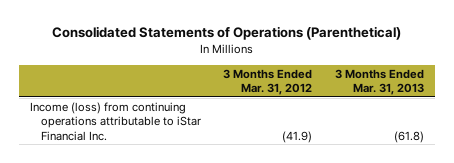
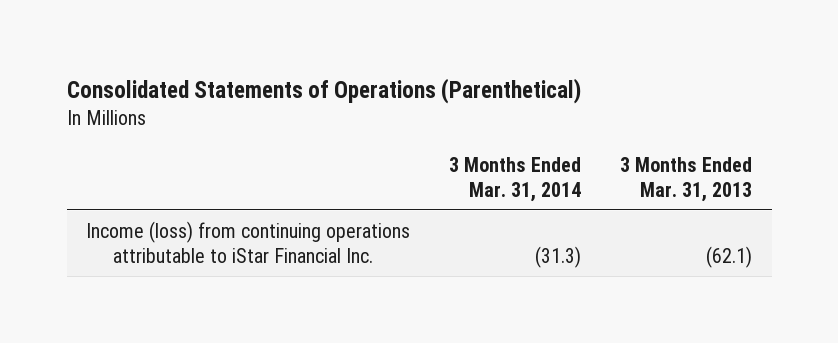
[223,68,313,95] 3 Months Ended Mar. 31, 2012 -> none
none -> [449,156,582,203] 3 Months Ended Mar. 31, 2014
[393,130,424,143] (61.8) -> [706,246,753,269] (62.1)

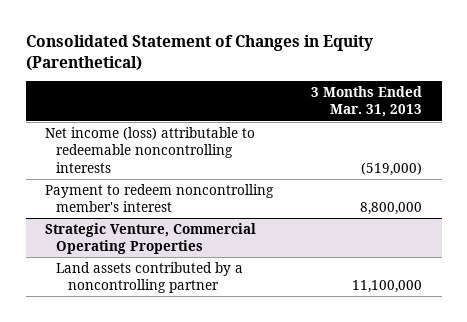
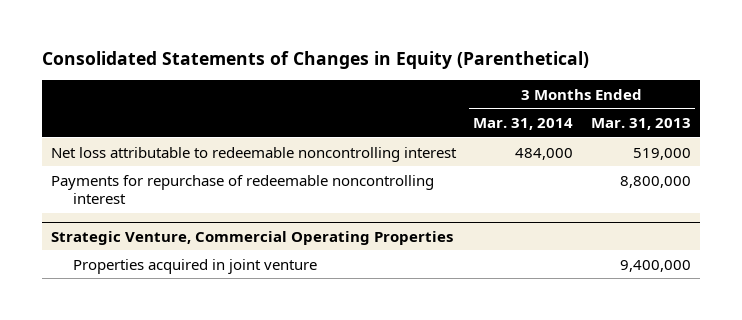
[25,34,373,71] Consolidated Statement of Changes in Equity (Parenthetical) -> [41,51,589,70] Consolidated Statements of Changes in Equity (Parenthetical)
none -> [473,118,574,131] Mar. 31, 2014
[44,126,255,173] Net income (loss) attributable to redeemable noncontrolling interests -> [50,146,457,162] Net loss attributable to redeemable noncontrolling interest
[361,161,423,176] (519,000) -> [632,147,691,160] 519,000
[44,183,274,213] Payment to redeem noncontrolling member's interest -> [50,174,434,204] Payments for repurchase of redeemable noncontrolling interest
[56,261,244,294] Land assets contributed by a noncontrolling partner -> none
none -> [73,258,318,274] Properties acquired in joint venture

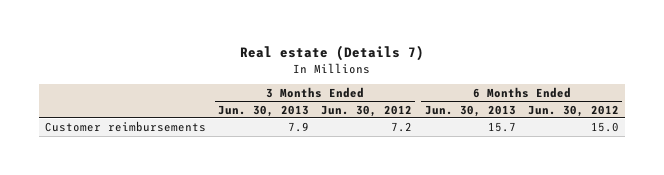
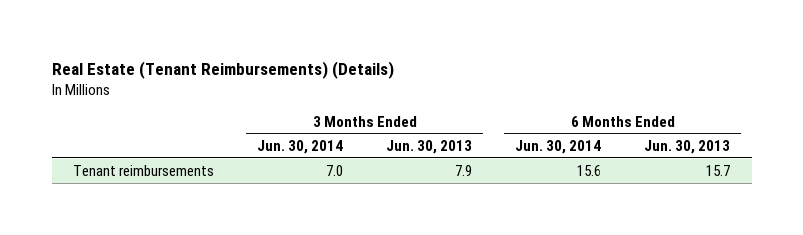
[239,44,424,61] Real estate (Details 7) -> [51,60,394,79] Real Estate (Tenant Reimbursements) (Details)
[321,104,413,117] Jun. 30, 2012 -> none
[527,104,619,117] Jun. 30, 2012 -> none
none -> [257,140,344,155] Jun. 30, 2014
none -> [515,140,602,155] Jun. 30, 2014
[44,121,206,133] Customer reimbursements -> [73,165,215,177] Tenant reimbursements

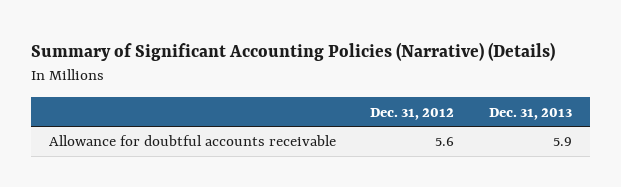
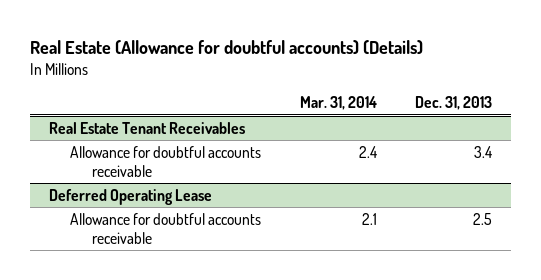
[31,42,556,62] Summary of Significant Accounting Policies (Narrative) (Details) -> [29,39,423,55] Real Estate (Allowance for doubtful accounts) (Details)
[370,107,455,120] Dec. 31, 2012 -> none
none -> [299,96,377,111] Mar. 31, 2014
none -> [48,121,245,134] Real Estate Tenant Receivables
[553,137,573,147] 5.9 -> [473,145,493,158] 3.4
none -> [48,188,212,205] Deferred Operating Lease
none -> [70,212,262,244] Allowance for doubtful accounts receivable

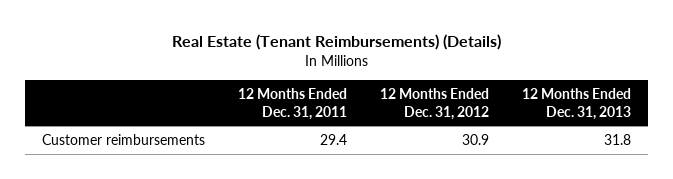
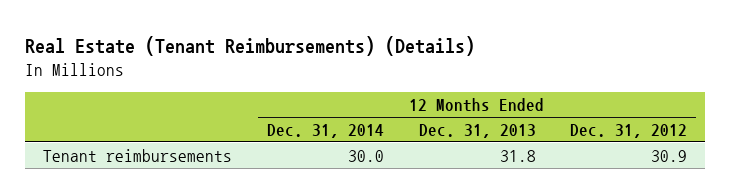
[238,88,348,120] 12 Months Ended Dec. 31, 2011 -> none
none -> [266,123,384,138] Dec. 31, 2014
[41,133,205,145] Customer reimbursements -> [42,148,232,162] Tenant reimbursements

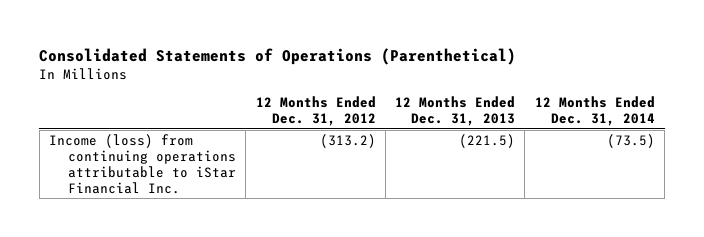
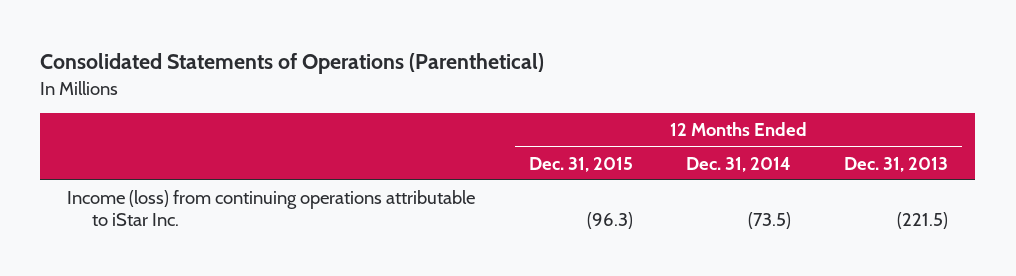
[255,96,376,127] 12 Months Ended Dec. 31, 2012 -> none
none -> [528,156,633,172] Dec. 31, 2015
[49,133,236,194] Income (loss) from continuing operations attributable to iStar Financial Inc. -> [67,190,476,226] Income (loss) from continuing operations attributable to iStar Inc.

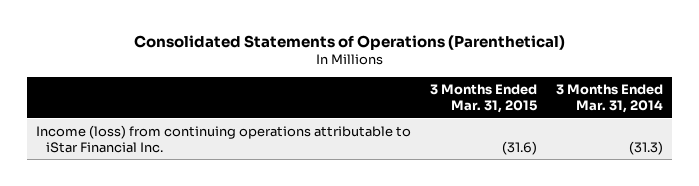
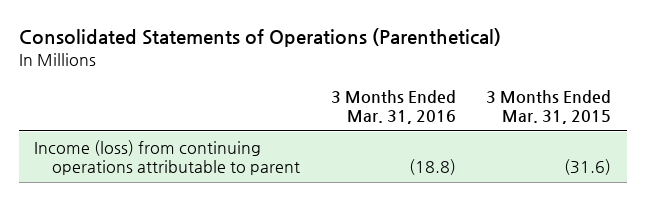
[556,84,664,114] 3 Months Ended Mar. 31, 2014 -> none
none -> [330,89,456,124] 3 Months Ended Mar. 31, 2016
[36,124,412,153] Income (loss) from continuing operations attributable to iStar Financial Inc. -> [34,140,301,175] Income (loss) from continuing operations attributable to parent

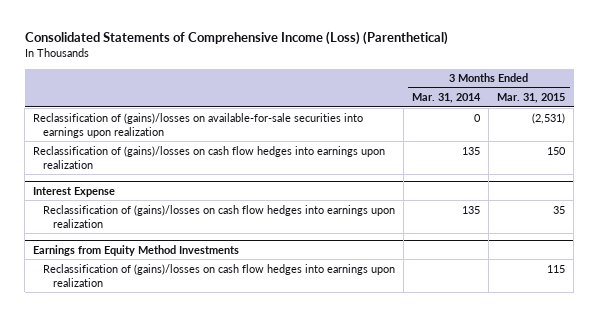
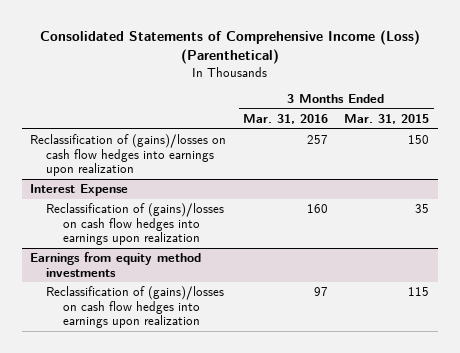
[412,93,482,104] Mar. 31, 2014 -> none
none -> [242,114,328,125] Mar. 31, 2016
[33,112,364,138] Reclassification of (gains)/losses on available-for-sale securities into earnings upon realization -> none
[33,244,240,256] Earnings from Equity Method Investments -> [30,252,202,277] Earnings from equity method investments

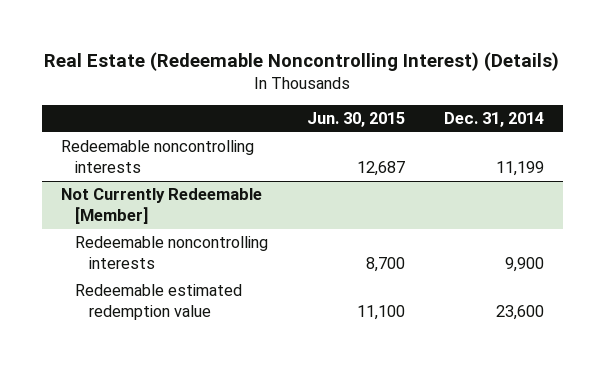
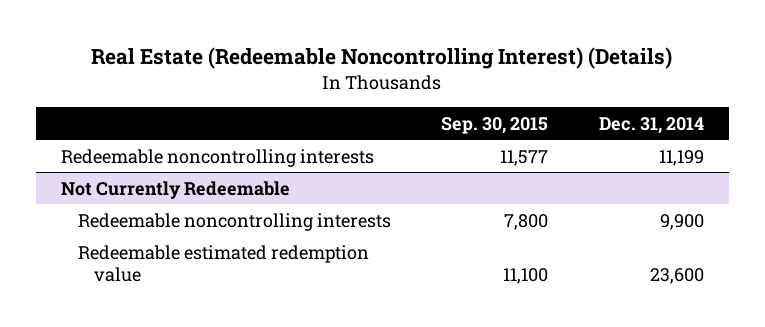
[306,112,405,128] Jun. 30, 2015 -> none
none -> [441,116,549,134] Sep. 30, 2015
[61,188,263,225] Not Currently Redeemable [Member] -> [61,180,291,199] Not Currently Redeemable

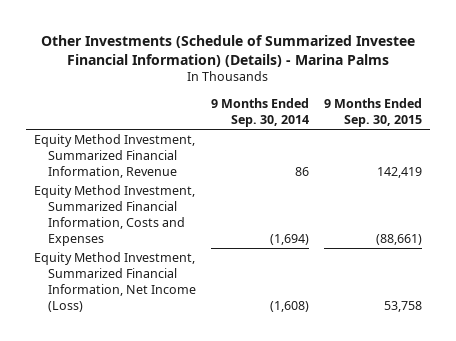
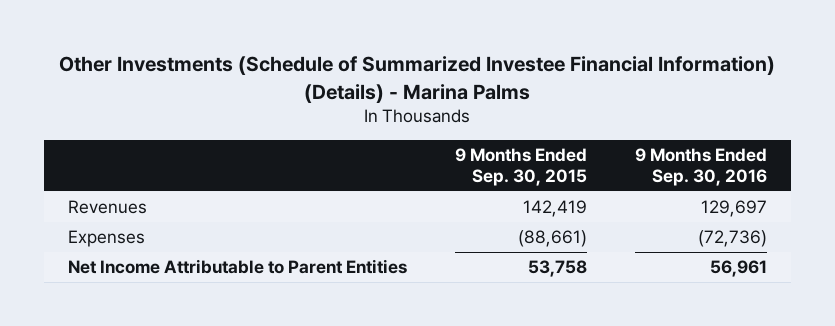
[211,98,310,127] 9 Months Ended Sep. 30, 2014 -> none
none -> [634,148,767,186] 9 Months Ended Sep. 30, 2016
[33,134,195,178] Equity Method Investment, Summarized Financial Information, Revenue -> [67,200,147,215] Revenues
[33,185,195,246] Equity Method Investment, Summarized Financial Information, Costs and Expenses -> [67,230,145,248] Expenses
[33,252,196,312] Equity Method Investment, Summarized Financial Information, Net Income (Loss) -> [67,259,407,275] Net Income Attributable to Parent Entities

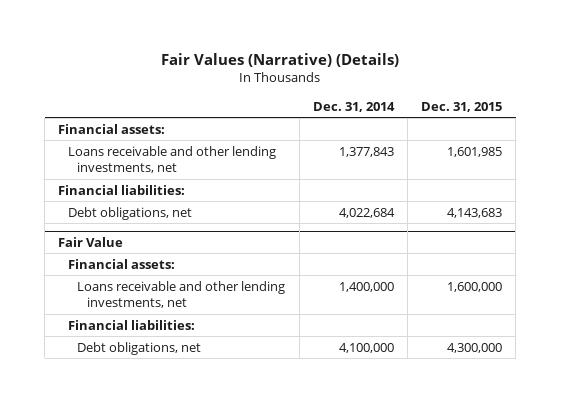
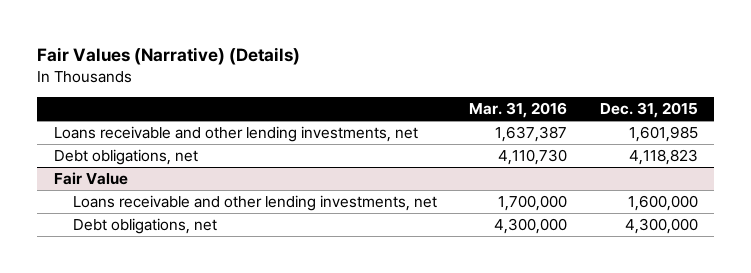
[312,101,395,112] Dec. 31, 2014 -> none
none -> [469,102,568,119] Mar. 31, 2016
[58,123,166,134] Financial assets: -> none
[58,184,186,195] Financial liabilities: -> none
[447,207,503,218] 4,143,683 -> [628,149,698,166] 4,118,823
[67,258,175,269] Financial assets: -> none
[67,319,195,330] Financial liabilities: -> none

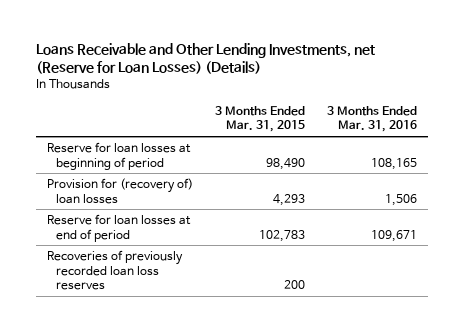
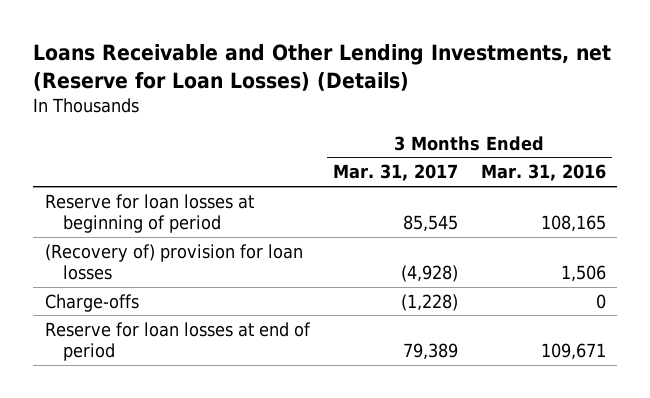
[215,105,306,133] 3 Months Ended Mar. 31, 2015 -> none
none -> [332,164,458,182] Mar. 31, 2017
[46,178,193,204] Provision for (recovery of) loan losses -> [44,243,303,280] (Recovery of) provision for loan losses
none -> [44,293,139,312] Charge-offs
[46,250,183,291] Recoveries of previously recorded loan loss reserves -> none

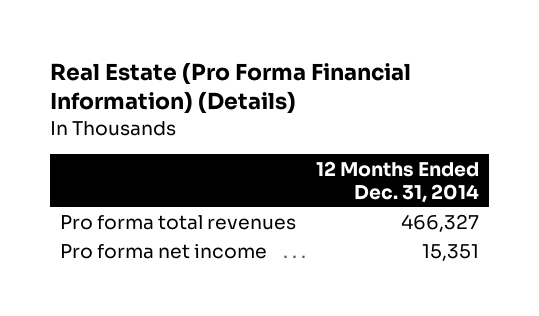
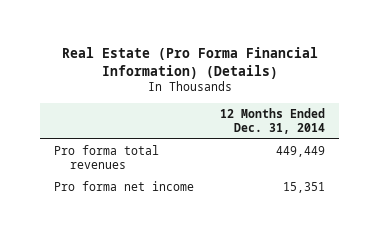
[401,214,480,233] 466,327 -> [276,145,326,157] 449,449

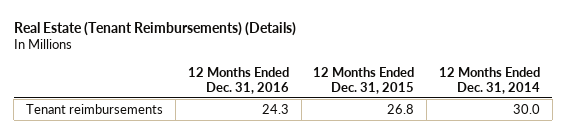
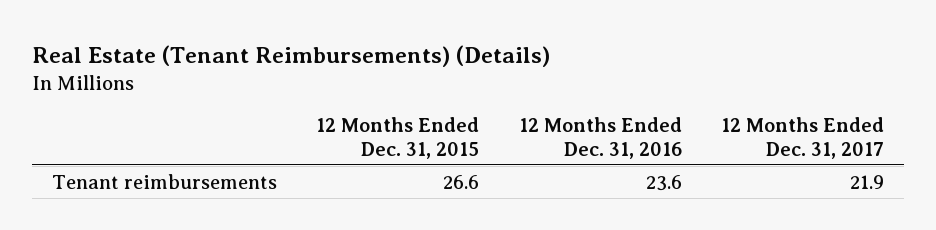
[439,66,541,94] 12 Months Ended Dec. 31, 2014 -> none
none -> [721,117,885,159] 12 Months Ended Dec. 31, 2017
[261,103,289,114] 24.3 -> [645,174,682,191] 23.6
[387,103,415,114] 26.8 -> [443,174,480,189] 26.6

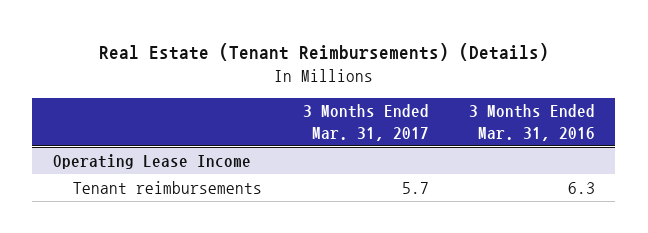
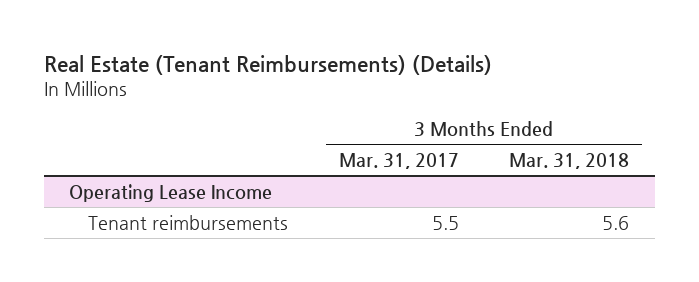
[469,104,596,141] 3 Months Ended Mar. 31, 2016 -> none
none -> [509,152,630,169] Mar. 31, 2018
[401,181,429,194] 5.7 -> [431,215,459,230] 5.5

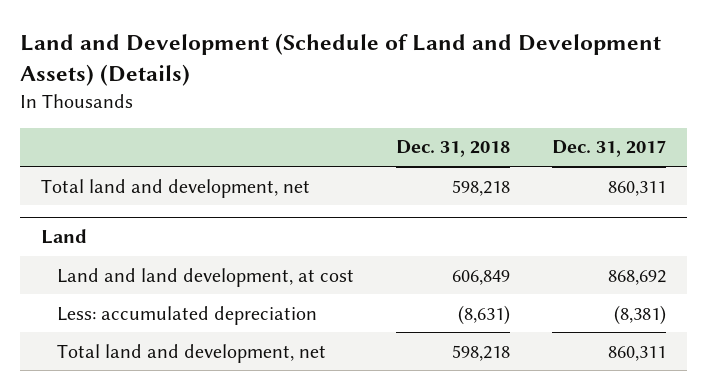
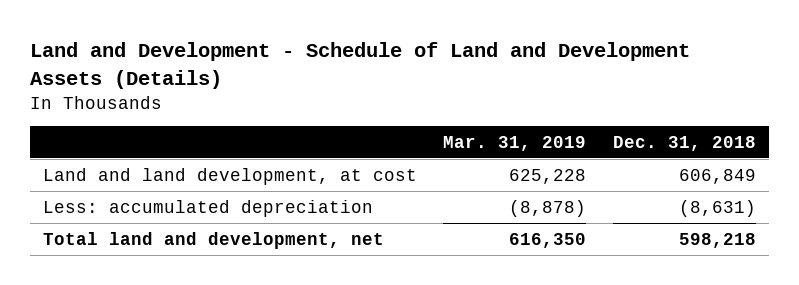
[19,33,661,87] Land and Development (Schedule of Land and Development Assets) (Details) -> [29,42,690,89] Land and Development - Schedule of Land and Development Assets (Details)
[552,140,667,158] Dec. 31, 2017 -> none
none -> [443,135,587,151] Mar. 31, 2019
[40,178,310,198] Total land and development, net -> none
[40,229,87,245] Land -> none

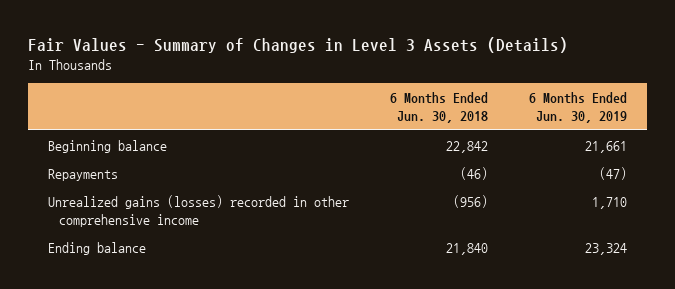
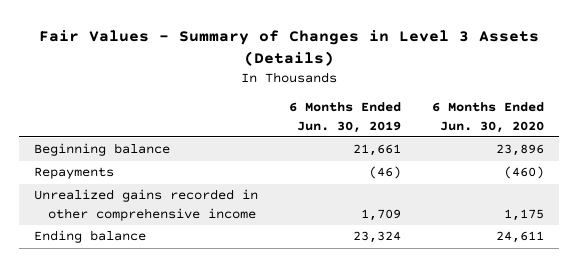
[389,91,488,124] 6 Months Ended Jun. 30, 2018 -> none
none -> [431,102,544,133] 6 Months Ended Jun. 30, 2020
[598,166,627,180] (47) -> [368,166,401,180] (46)
[48,194,350,227] Unrealized gains (losses) recorded in other comprehensive income -> [34,189,259,221] Unrealized gains recorded in other comprehensive income
[591,196,627,209] 1,710 -> [360,208,401,221] 1,709

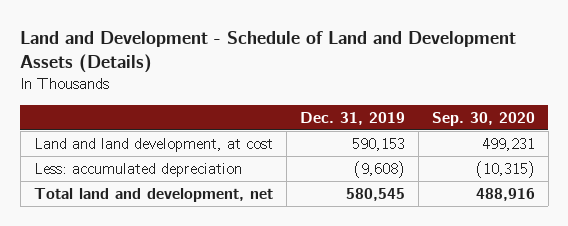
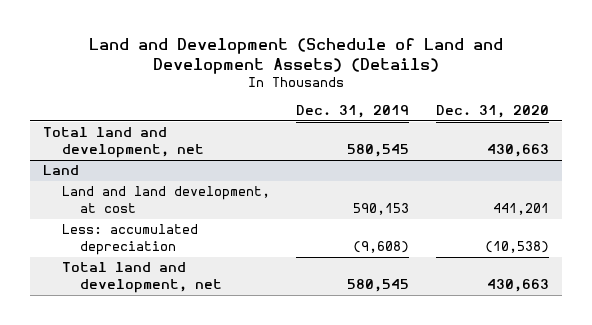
[20,31,517,74] Land and Development - Schedule of Land and Development Assets (Details) -> [89,37,504,74] Land and Development (Schedule of Land and Development Assets) (Details)
[431,111,535,126] Sep. 30, 2020 -> none
none -> [436,105,550,119] Dec. 31, 2020
none -> [43,127,204,158] Total land and development, net
none -> [43,165,80,176] Land

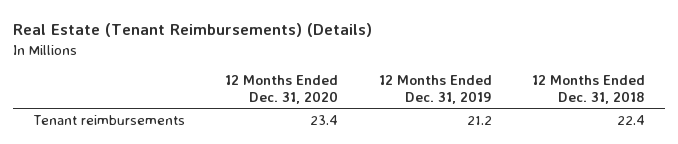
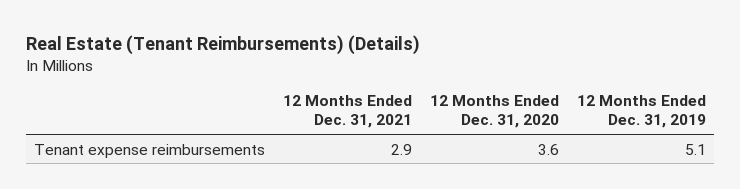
[532,75,646,105] 12 Months Ended Dec. 31, 2018 -> none
none -> [283,94,413,129] 12 Months Ended Dec. 31, 2021
[33,114,186,125] Tenant reimbursements -> [34,143,266,158] Tenant expense reimbursements
[310,114,339,125] 23.4 -> [537,143,559,155] 3.6
[466,115,492,125] 21.2 -> [684,143,706,155] 5.1

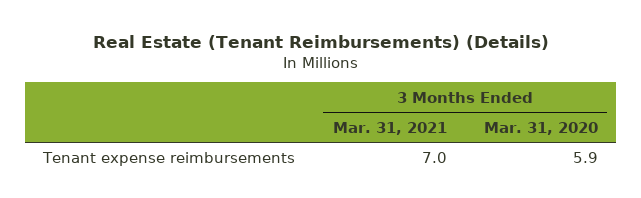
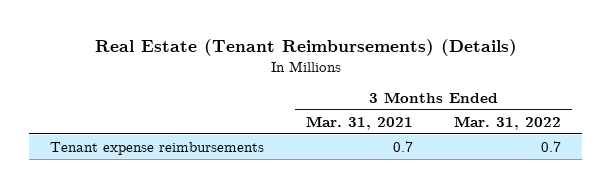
[483,121,598,135] Mar. 31, 2020 -> none
none -> [454,115,562,130] Mar. 31, 2022
[421,152,447,164] 7.0 -> [392,140,413,152] 0.7

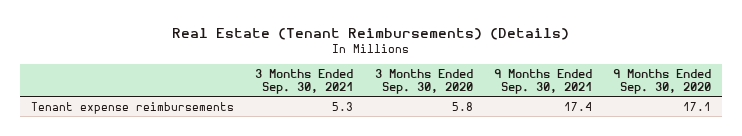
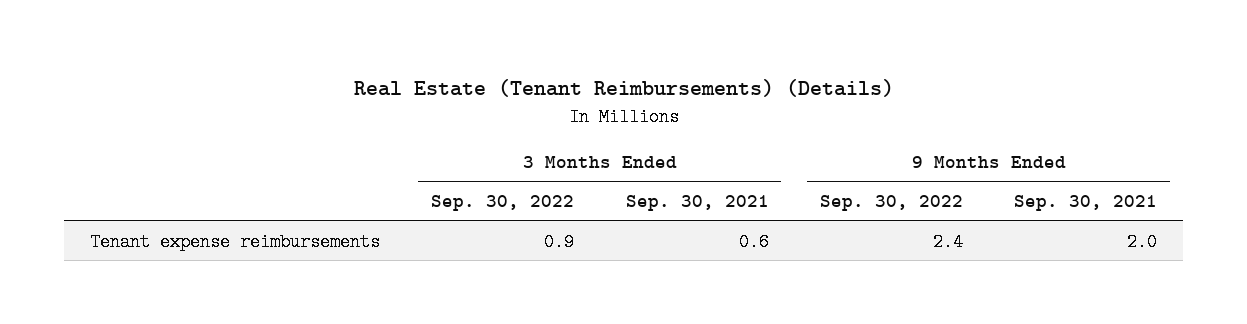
[374,68,473,95] 3 Months Ended Sep. 30, 2020 -> none
[613,68,712,95] 9 Months Ended Sep. 30, 2020 -> none
none -> [431,194,575,211] Sep. 30, 2022
none -> [819,194,963,211] Sep. 30, 2022
[332,101,354,111] 5.3 -> [738,232,769,251] 0.6
[563,101,592,111] 17.4 -> [1127,232,1158,251] 2.0

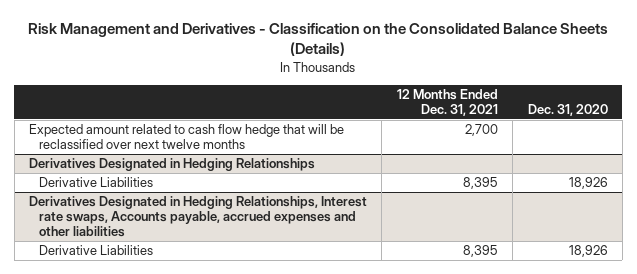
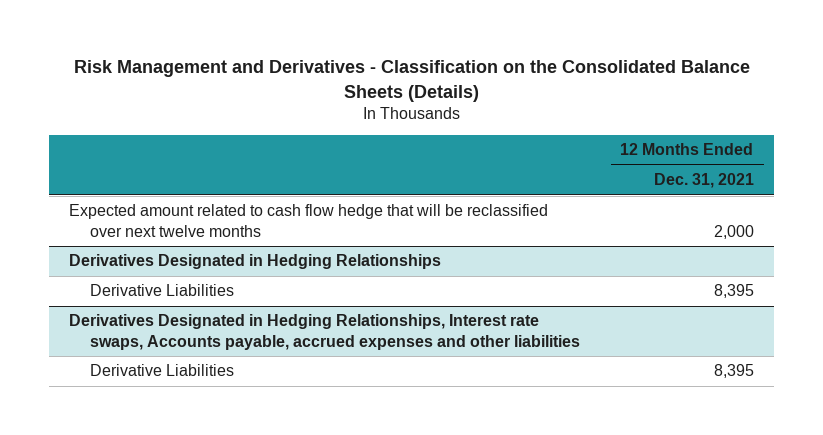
[527,103,608,116] Dec. 31, 2020 -> none
[464,124,498,137] 2,700 -> [713,224,754,239] 2,000

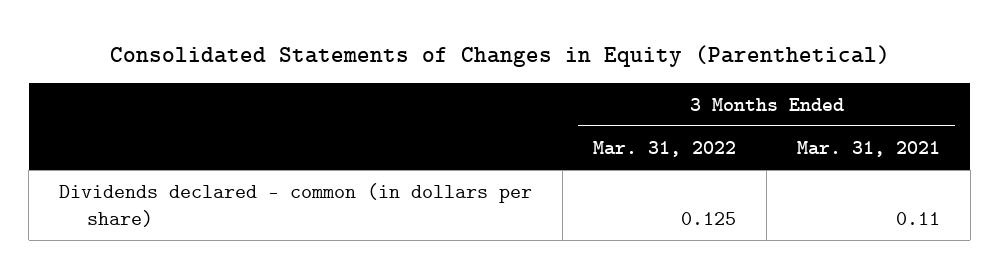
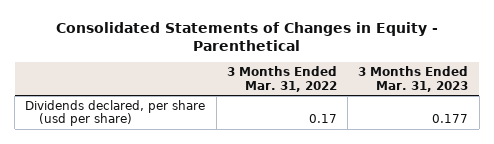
[109,44,890,67] Consolidated Statements of Changes in Equity (Parenthetical) -> [55,21,438,51] Consolidated Statements of Changes in Equity - Parenthetical
[797,141,941,158] Mar. 31, 2021 -> none
none -> [358,66,469,92] 3 Months Ended Mar. 31, 2023
[59,183,533,228] Dividends declared - common (in dollars per share) -> [25,99,206,127] Dividends declared, per share (usd per share)
[681,212,737,226] 0.125 -> [308,114,337,124] 0.17

